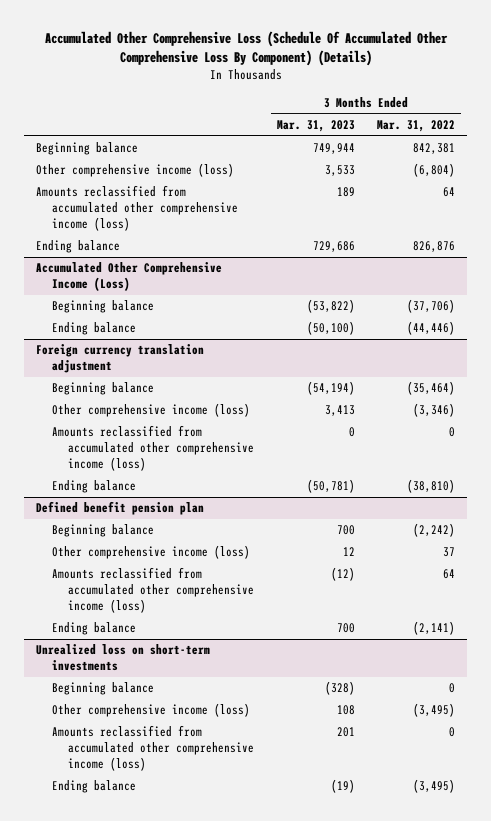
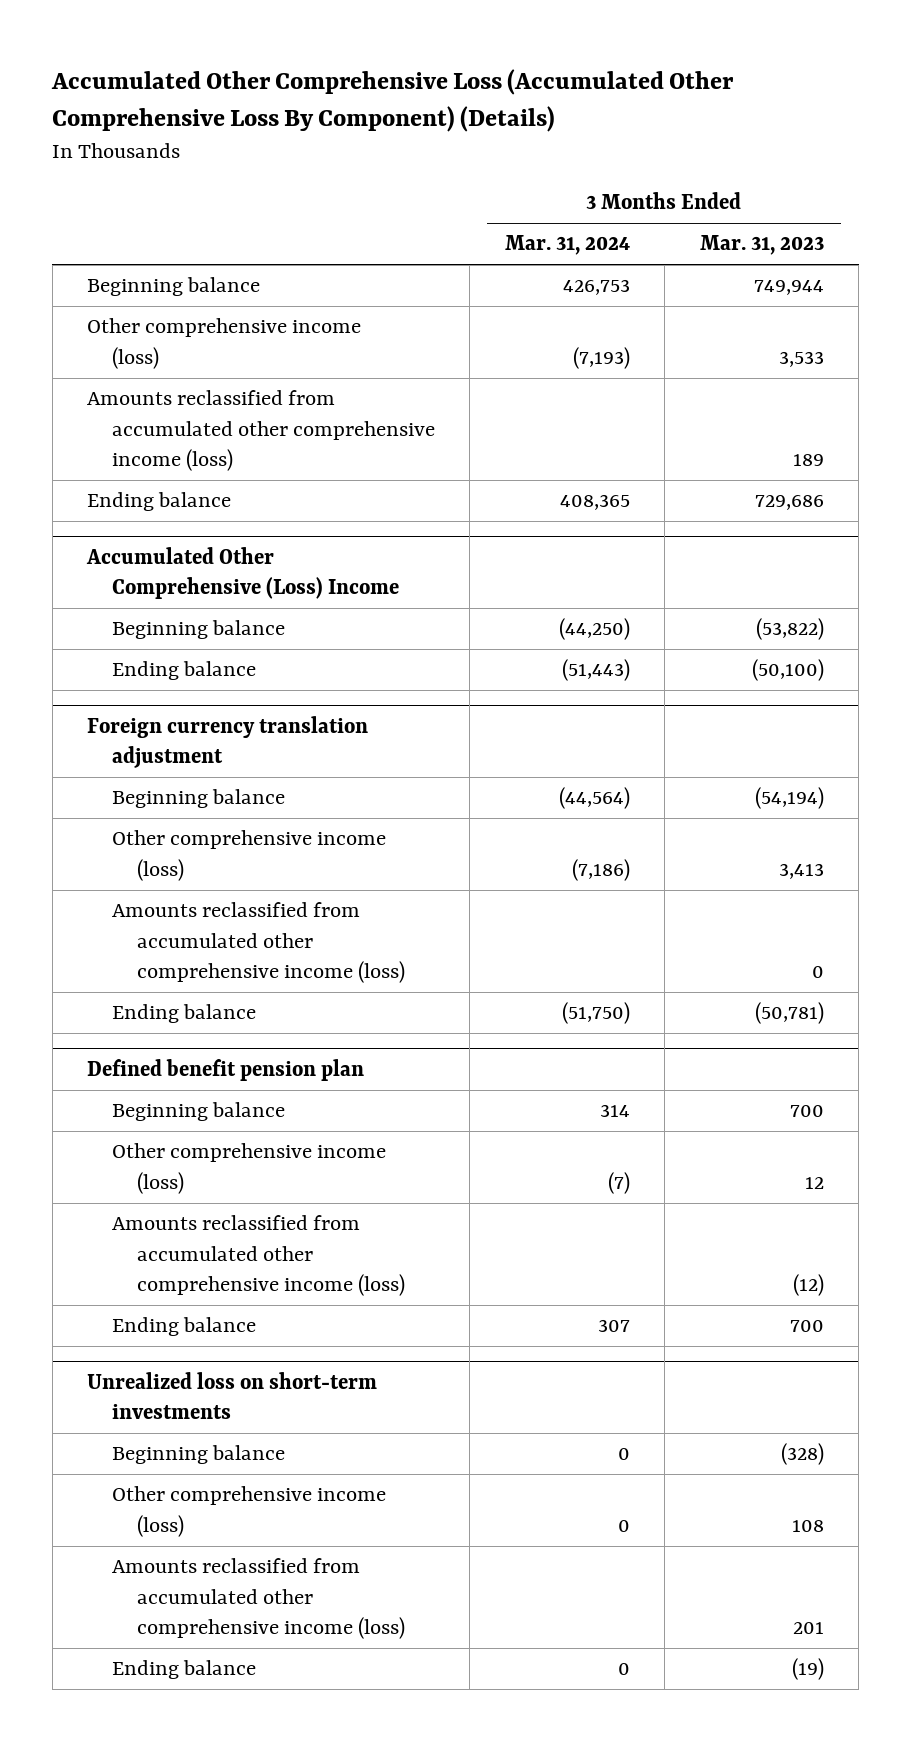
[44,31,448,67] Accumulated Other Comprehensive Loss (Schedule Of Accumulated Other Comprehensive Loss By Component) (Details) -> [51,69,735,132] Accumulated Other Comprehensive Loss (Accumulated Other Comprehensive Loss By Component) (Details)
[377,119,456,132] Mar. 31, 2022 -> none
none -> [504,235,630,256] Mar. 31, 2024
[35,262,222,292] Accumulated Other Comprehensive Income (Loss) -> [86,546,400,599] Accumulated Other Comprehensive (Loss) Income

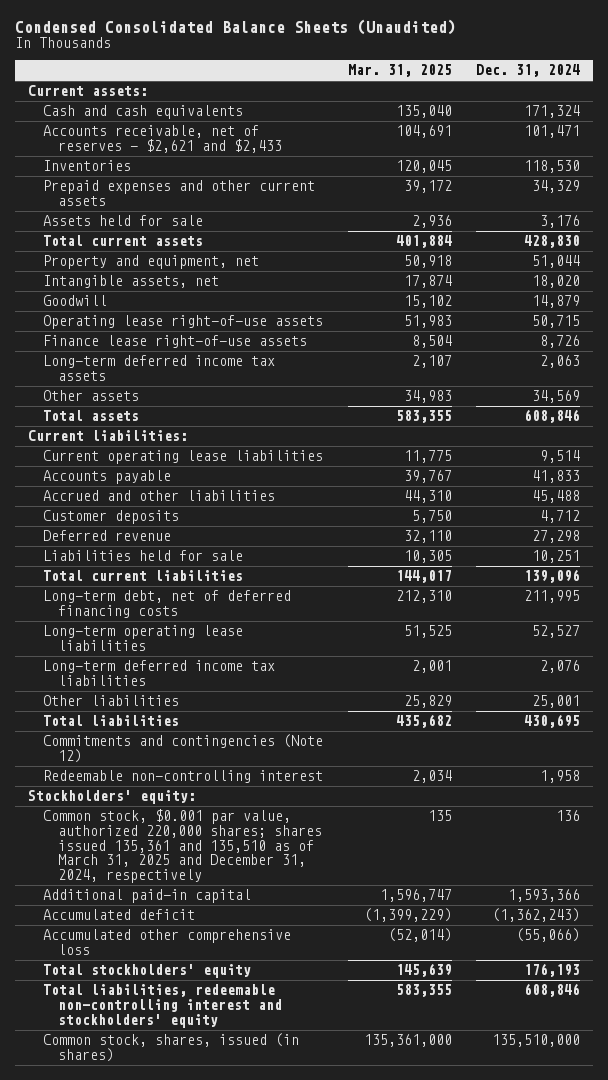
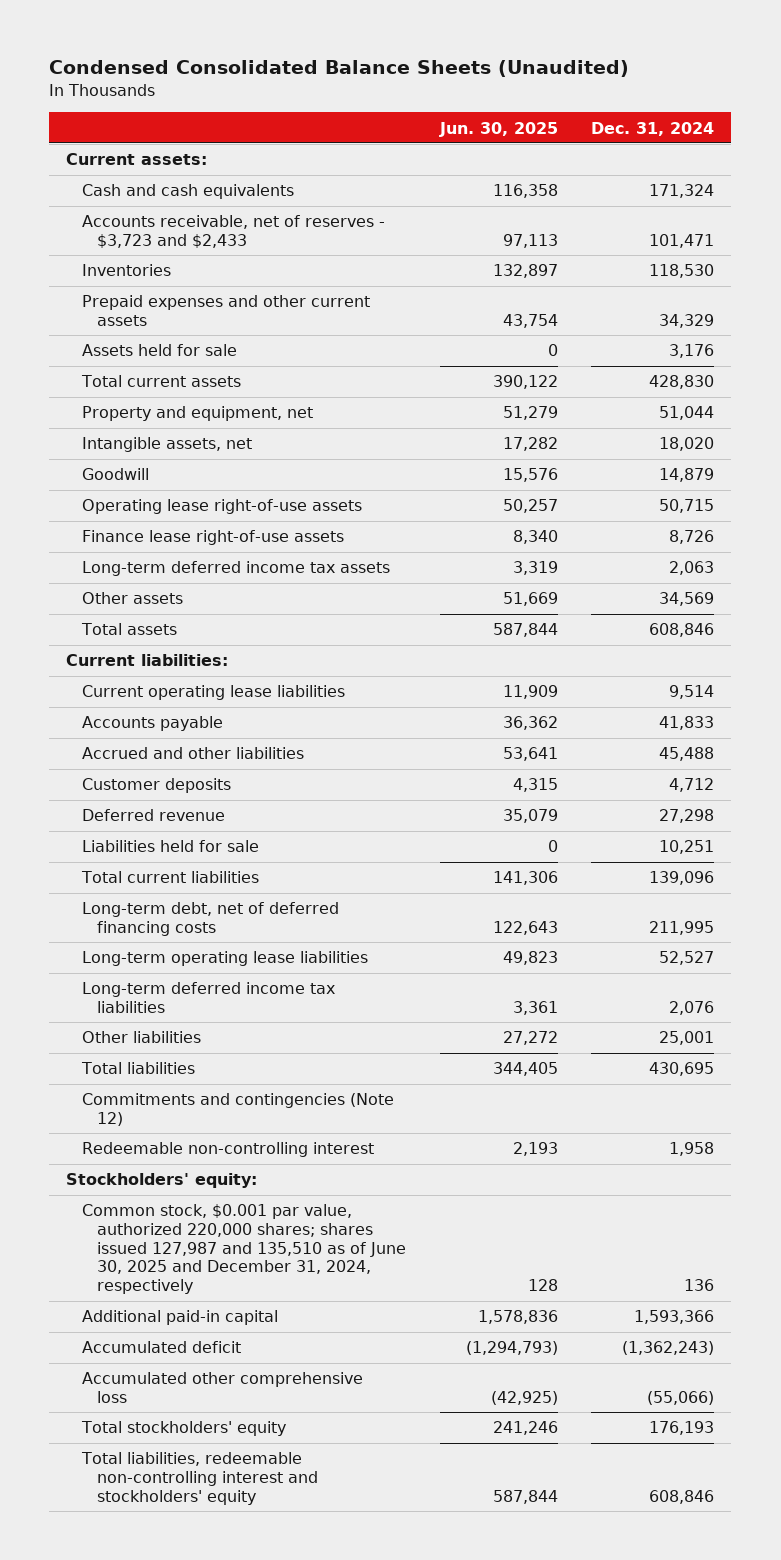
[347,64,452,78] Mar. 31, 2025 -> none
none -> [438,121,558,137] Jun. 30, 2025
[42,125,283,154] Accounts receivable, net of reserves - $2,621 and $2,433 -> [81,215,385,248] Accounts receivable, net of reserves - $3,723 and $2,433
[42,809,323,884] Common stock, $0.001 par value, authorized 220,000 shares; shares issued 135,361 and 135,510 as of March 31, 2025 and December 31, 2024, respectively -> [81,1204,407,1295] Common stock, $0.001 par value, authorized 220,000 shares; shares issued 127,987 and 135,510 as of June 30, 2025 and December 31, 2024, respectively
[42,1033,299,1063] Common stock, shares, issued (in shares) -> none

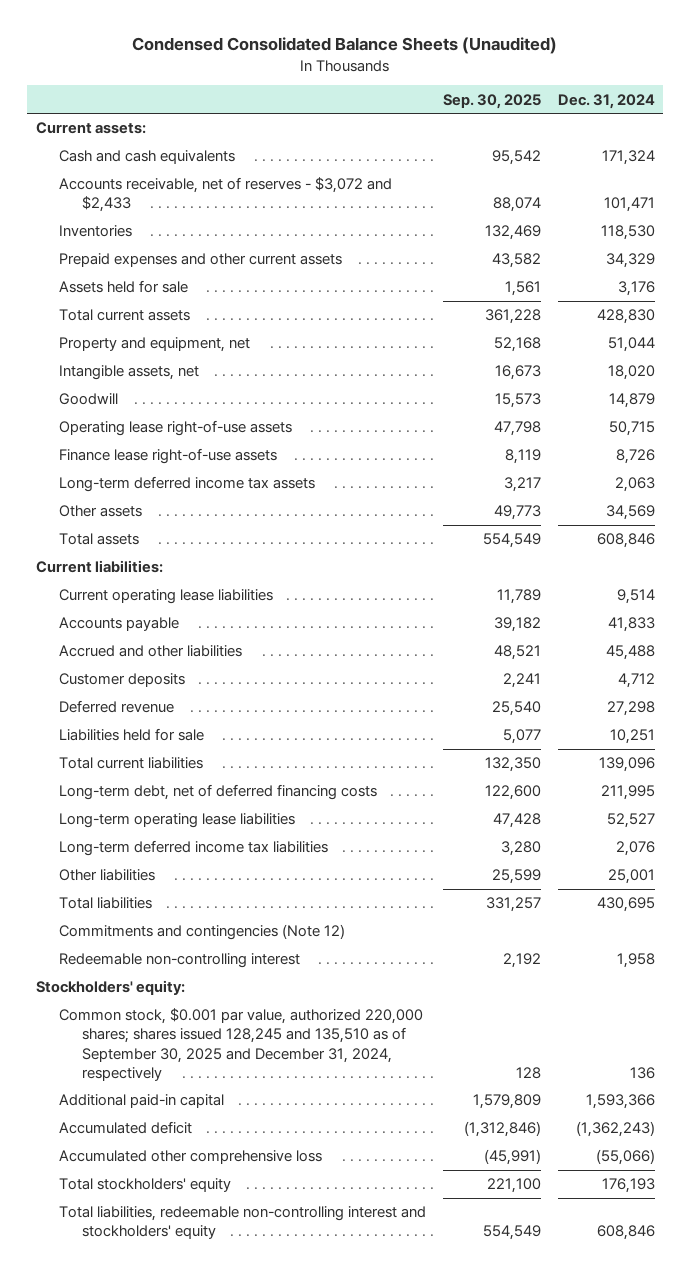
[438,121,558,137] Jun. 30, 2025 -> none
none -> [442,93,541,109] Sep. 30, 2025
[81,215,385,248] Accounts receivable, net of reserves - $3,723 and $2,433 -> [58,177,392,213] Accounts receivable, net of reserves - $3,072 and $2,433
[81,1204,407,1295] Common stock, $0.001 par value, authorized 220,000 shares; shares issued 127,987 and 135,510 as of June 30, 2025 and December 31, 2024, respectively -> [58,1008,423,1081] Common stock, $0.001 par value, authorized 220,000 shares; shares issued 128,245 and 135,510 as of September 30, 2025 and December 31, 2024, respectively

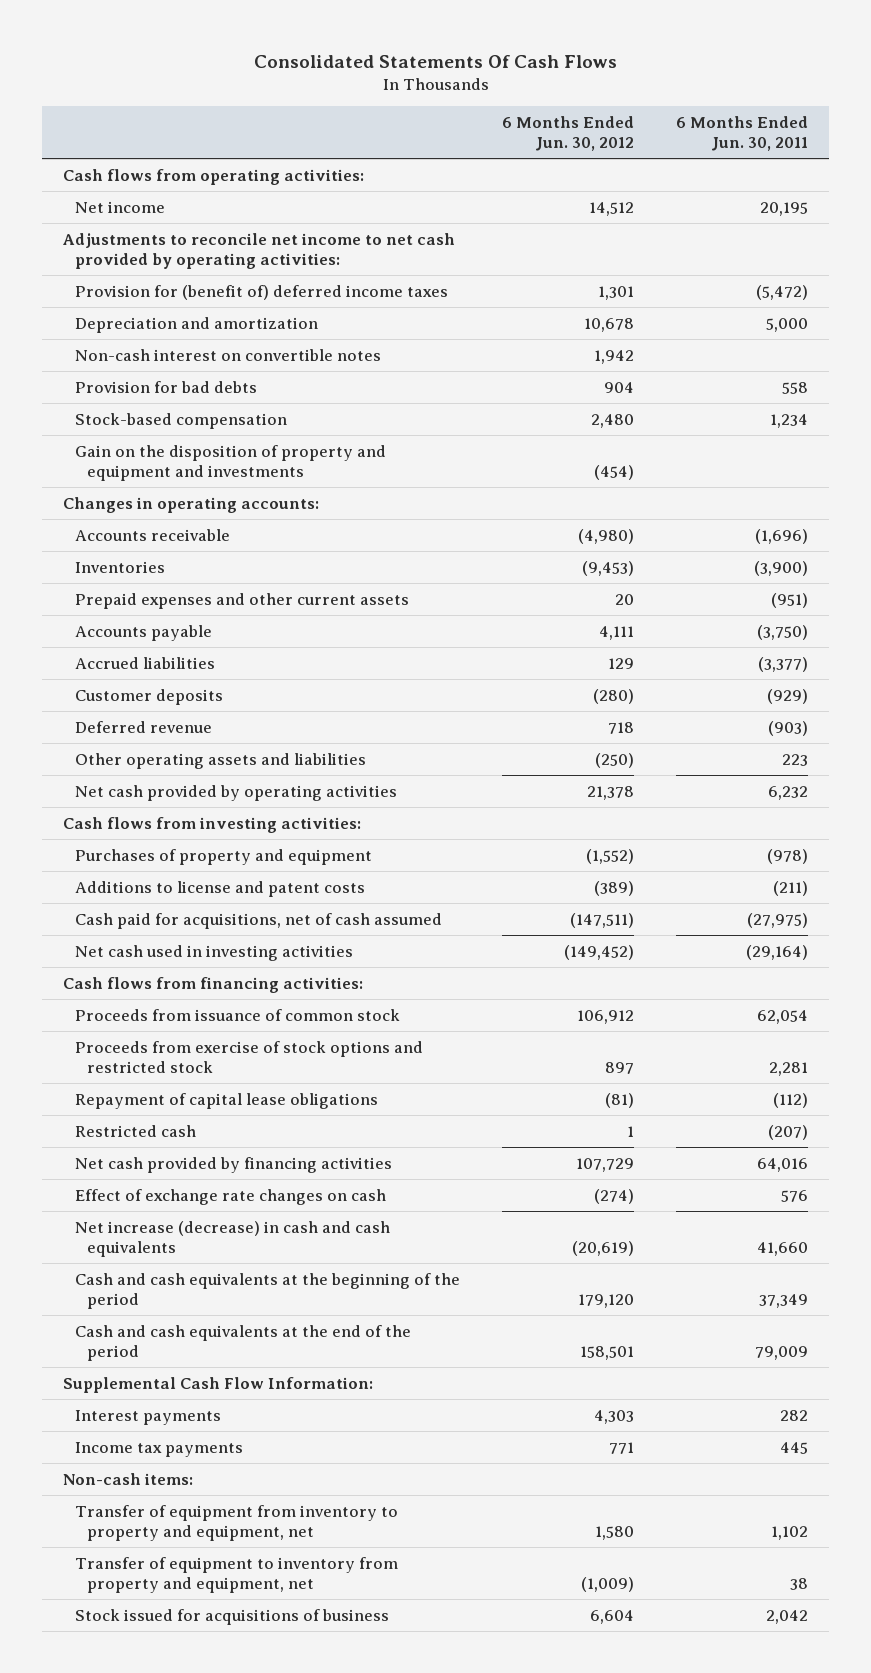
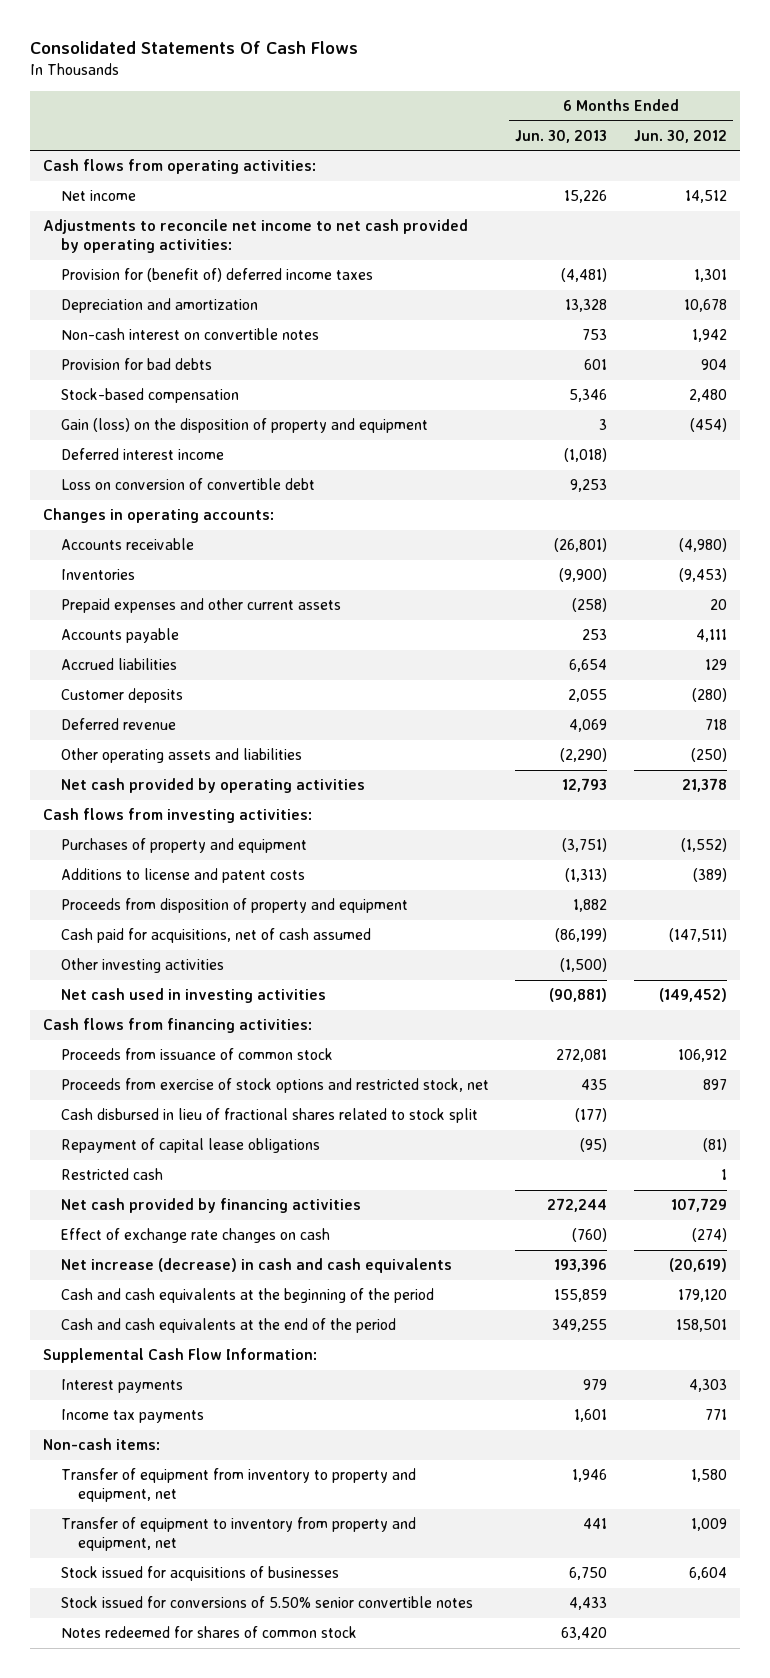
[675,116,808,152] 6 Months Ended Jun. 30, 2011 -> none
none -> [515,129,608,143] Jun. 30, 2013
[75,444,387,481] Gain on the disposition of property and equipment and investments -> [60,418,428,434] Gain (loss) on the disposition of property and equipment
none -> [60,448,224,461] Deferred interest income
none -> [60,478,315,491] Loss on conversion of convertible debt
none -> [60,898,408,914] Proceeds from disposition of property and equipment
none -> [60,958,224,974] Other investing activities
[75,1040,424,1073] Proceeds from exercise of stock options and restricted stock -> [60,1078,489,1094] Proceeds from exercise of stock options and restricted stock, net
none -> [60,1108,478,1124] Cash disbursed in lieu of fractional shares related to stock split
[581,1576,635,1592] (1,009) -> [690,1518,727,1532] 1,009
[75,1608,390,1625] Stock issued for acquisitions of business -> [60,1566,339,1582] Stock issued for acquisitions of businesses
none -> [60,1596,473,1609] Stock issued for conversions of 5.50% senior convertible notes
none -> [60,1626,357,1639] Notes redeemed for shares of common stock

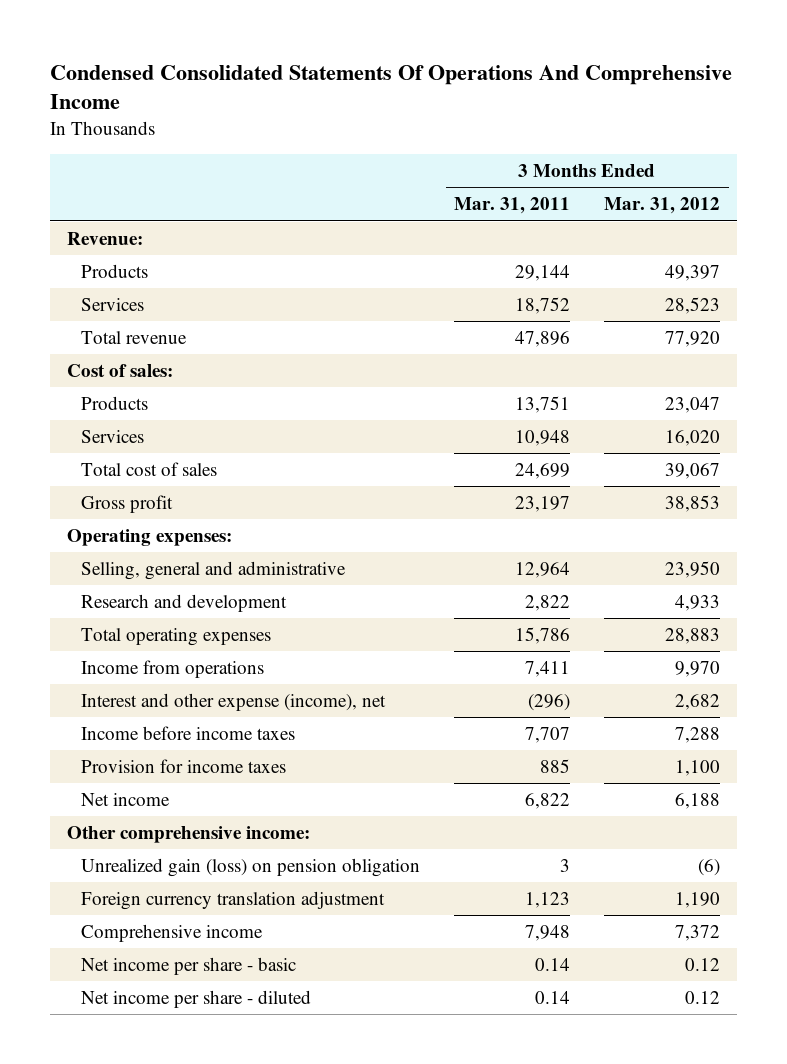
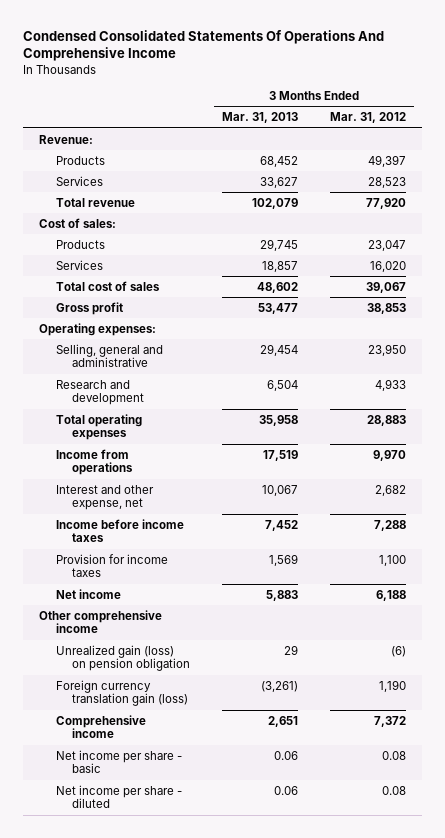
[454,197,571,215] Mar. 31, 2011 -> none
none -> [222,112,299,124] Mar. 31, 2013
[81,692,387,711] Interest and other expense (income), net -> [55,484,154,511] Interest and other expense, net
[67,825,311,843] Other comprehensive income: -> [38,609,162,634] Other comprehensive income
[81,890,386,910] Foreign currency translation adjustment -> [55,679,189,707] Foreign currency translation gain (loss)
[685,957,721,971] 0.12 -> [382,750,407,760] 0.08
[685,990,721,1004] 0.12 -> [382,785,407,795] 0.08

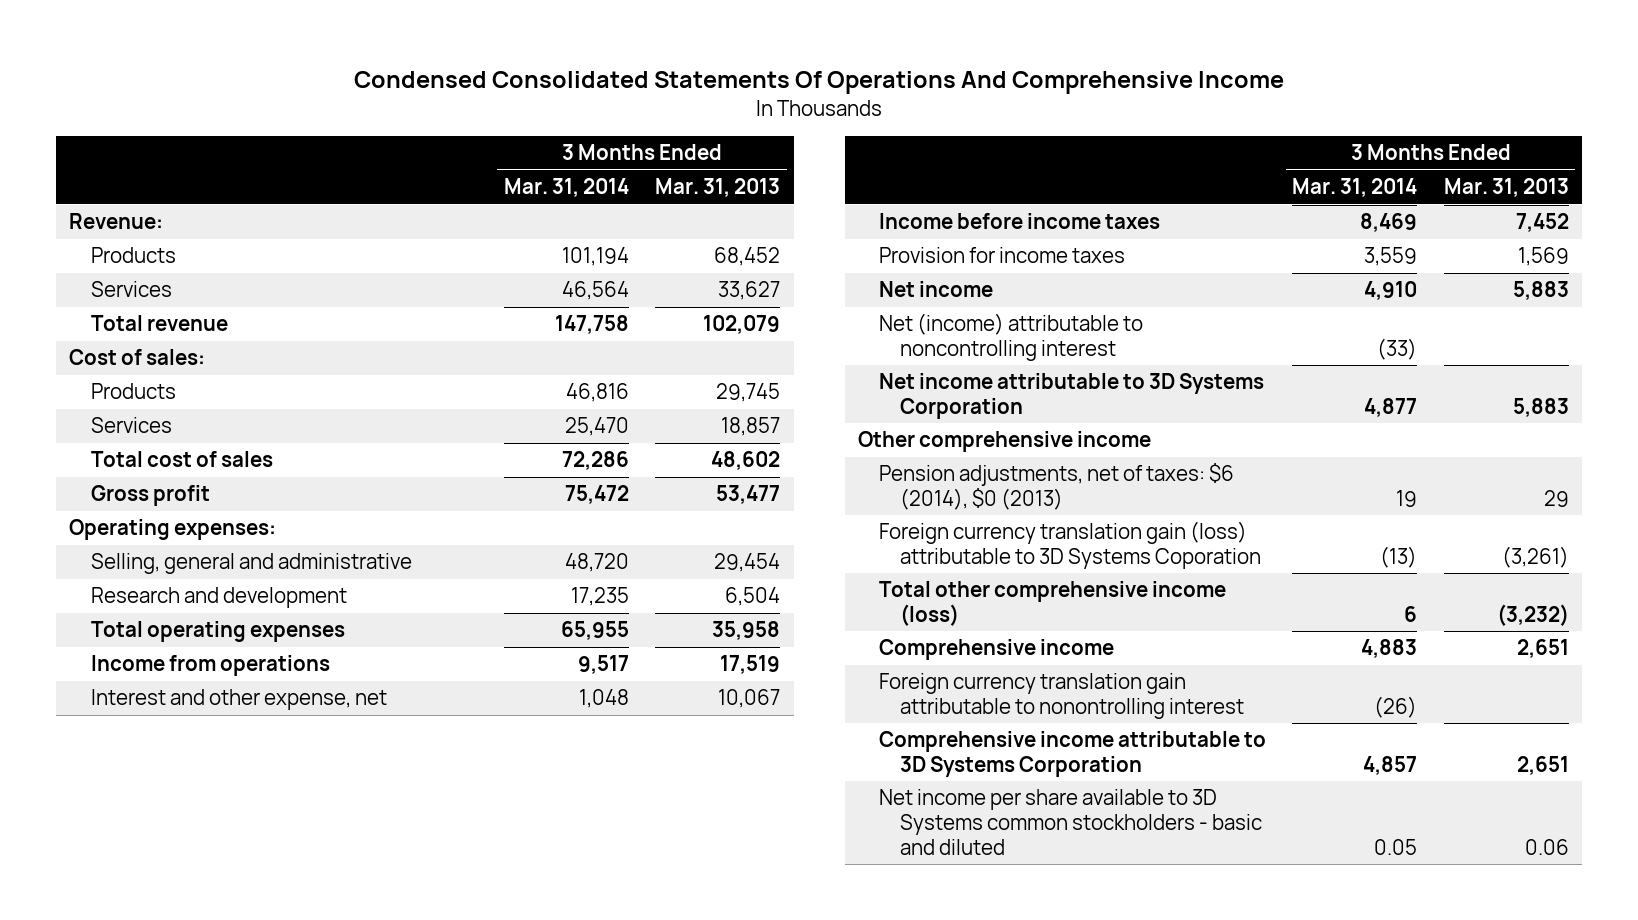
[330,112,407,124] Mar. 31, 2012 -> none
none -> [504,178,630,198] Mar. 31, 2014
none -> [879,313,1144,361] Net (income) attributable to noncontrolling interest
none -> [879,373,1265,419] Net income attributable to 3D Systems Corporation
[55,644,191,672] Unrealized gain (loss) on pension obligation -> [879,463,1235,510] Pension adjustments, net of taxes: $6 (2014), $0 (2013)
[55,679,189,707] Foreign currency translation gain (loss) -> [879,521,1262,569] Foreign currency translation gain (loss) attributable to 3D Systems Coporation
none -> [879,581,1227,626] Total other comprehensive income (loss)
[55,749,182,774] Net income per share - basic -> none
[55,784,182,809] Net income per share - diluted -> none
none -> [879,673,1245,719] Foreign currency translation gain attributable to nonontrolling interest
none -> [879,731,1267,777] Comprehensive income attributable to 3D Systems Corporation
none -> [879,789,1263,855] Net income per share available to 3D Systems common stockholders - basic and diluted

